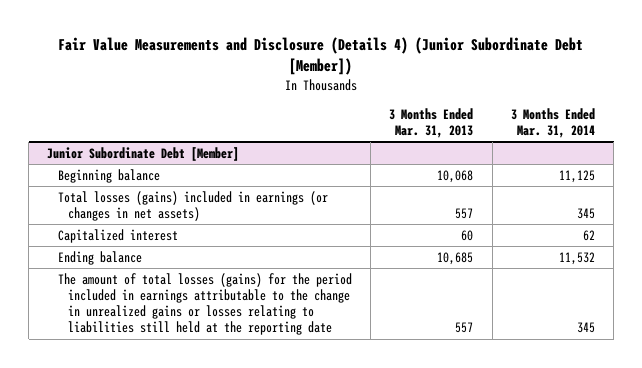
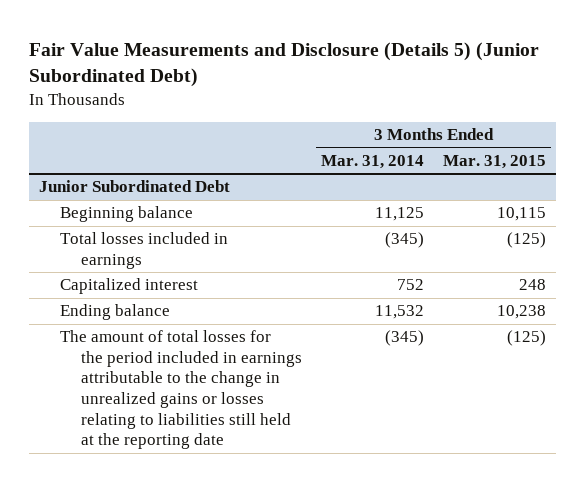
[58,36,584,76] Fair Value Measurements and Disclosure (Details 4) (Junior Subordinate Debt [Member]) -> [29,41,540,87] Fair Value Measurements and Disclosure (Details 5) (Junior Subordinated Debt)
[389,108,474,139] 3 Months Ended Mar. 31, 2013 -> none
none -> [443,154,547,169] Mar. 31, 2015
[47,146,240,161] Junior Subordinate Debt [Member] -> none
none -> [38,180,230,193] Junior Subordinated Debt
[57,190,328,221] Total losses (gains) included in earnings (or changes in net assets) -> [59,232,228,269] Total losses included in earnings
[576,207,595,219] 345 -> [385,232,425,249] (345)
[582,229,595,241] 62 -> [397,279,425,291] 752
[57,272,352,336] The amount of total losses (gains) for the period included in earnings attributable to the change in unrealized gains or losses relating to liabilities still held at the reporting date -> [59,330,303,450] The amount of total losses for the period included in earnings attributable to the change in unrealized gains or losses relating to liabilities still held at the reporting date
[576,322,595,334] 345 -> [385,330,425,347] (345)

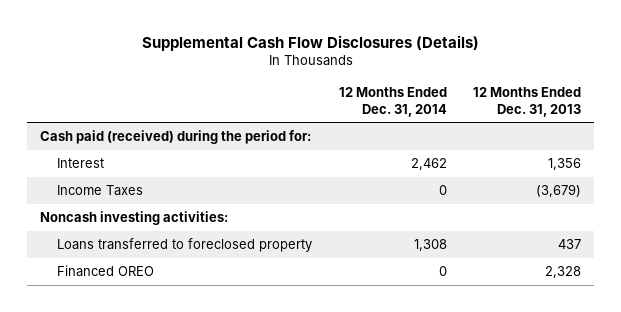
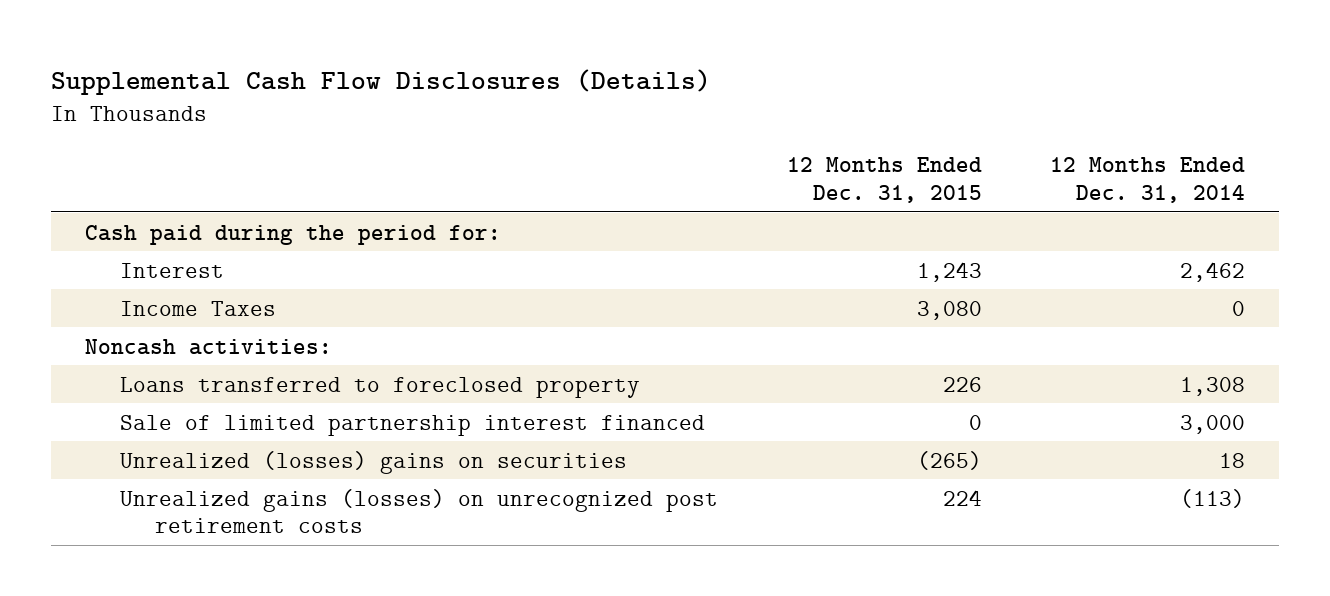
[472,86,581,117] 12 Months Ended Dec. 31, 2013 -> none
none -> [786,156,982,203] 12 Months Ended Dec. 31, 2015
[40,130,312,145] Cash paid (received) during the period for: -> [85,224,502,245] Cash paid during the period for:
[40,211,229,226] Noncash investing activities: -> [85,338,333,355] Noncash activities:
[57,265,155,278] Financed OREO -> none
none -> [120,414,706,436] Sale of limited partnership interest financed
none -> [120,450,628,474] Unrealized (losses) gains on securities
none -> [120,488,719,534] Unrealized gains (losses) on unrecognized post retirement costs

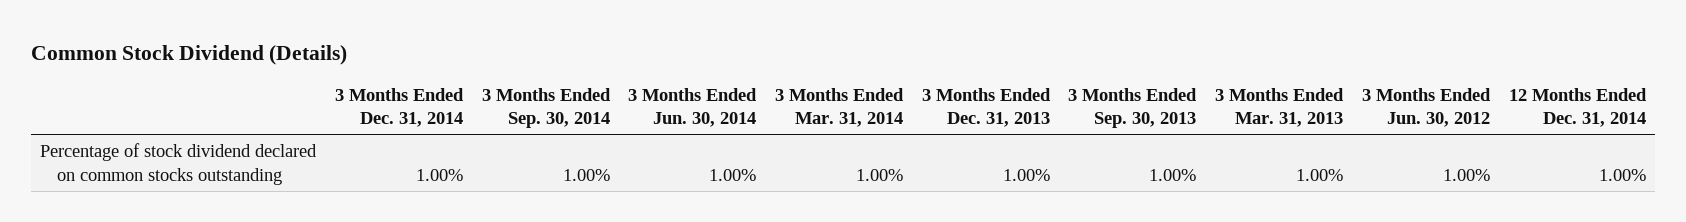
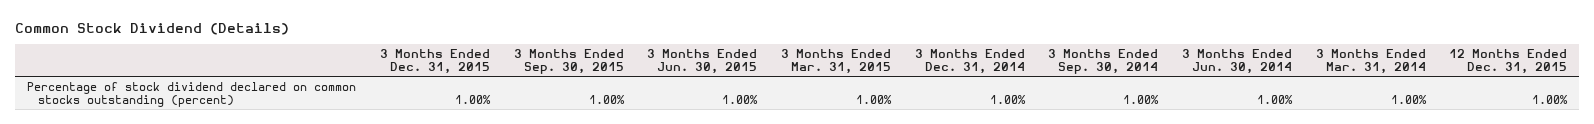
[921,87,1051,128] 3 Months Ended Dec. 31, 2013 -> none
[1068,87,1198,129] 3 Months Ended Sep. 30, 2013 -> none
[1215,87,1345,128] 3 Months Ended Mar. 31, 2013 -> none
[1361,87,1491,128] 3 Months Ended Jun. 30, 2012 -> none
[1508,87,1647,128] 12 Months Ended Dec. 31, 2014 -> none
none -> [379,49,490,75] 3 Months Ended Dec. 31, 2015
none -> [513,49,624,75] 3 Months Ended Sep. 30, 2015
none -> [647,49,758,75] 3 Months Ended Jun. 30, 2015
none -> [780,49,891,75] 3 Months Ended Mar. 31, 2015
none -> [1449,49,1568,75] 12 Months Ended Dec. 31, 2015
[40,143,318,185] Percentage of stock dividend declared on common stocks outstanding -> [27,81,357,107] Percentage of stock dividend declared on common stocks outstanding (percent)

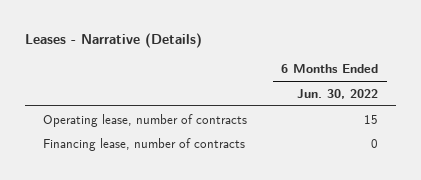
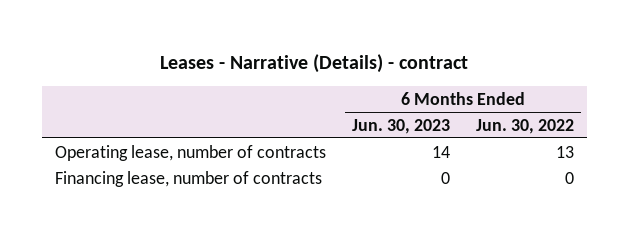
[25,33,203,49] Leases - Narrative (Details) -> [160,53,469,73] Leases - Narrative (Details) - contract
none -> [351,118,450,134] Jun. 30, 2023
[364,114,379,124] 15 -> [555,145,574,158] 13

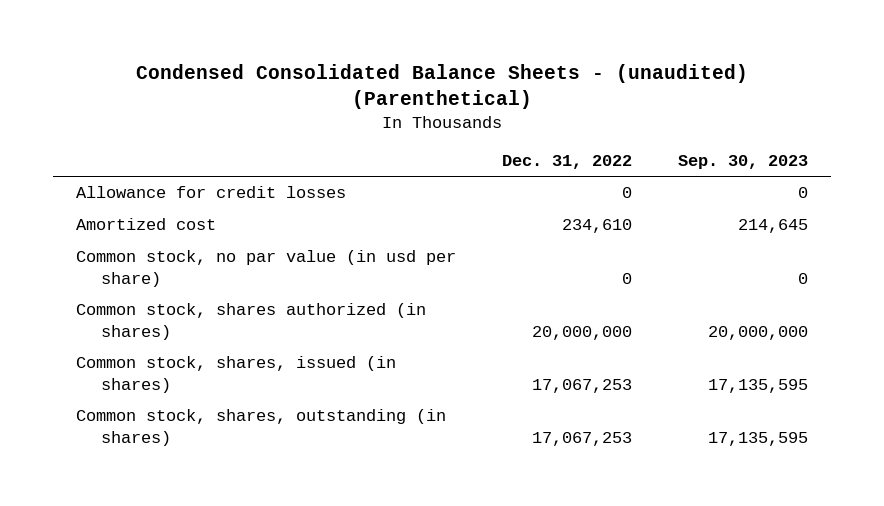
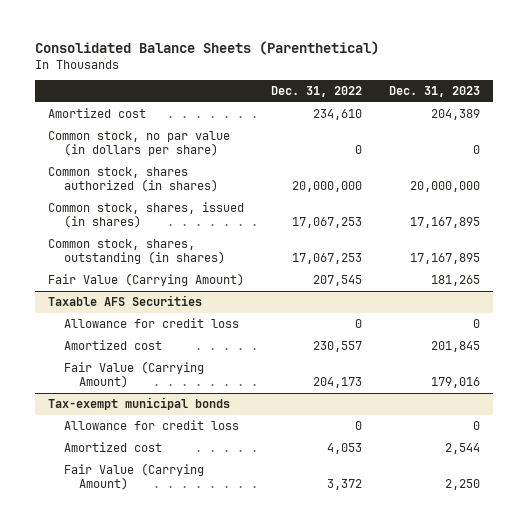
[136,64,749,110] Condensed Consolidated Balance Sheets - (unaudited) (Parenthetical) -> [34,40,379,55] Consolidated Balance Sheets (Parenthetical)
[678,155,809,170] Sep. 30, 2023 -> none
none -> [389,86,481,98] Dec. 31, 2023
[76,186,347,199] Allowance for credit losses -> none
[76,250,457,287] Common stock, no par value (in usd per share) -> [48,130,231,157] Common stock, no par value (in dollars per share)
none -> [48,272,245,286] Fair Value (Carrying Amount)
none -> [48,294,203,306] Taxable AFS Securities
none -> [63,317,239,328] Allowance for credit loss
none -> [63,339,162,350] Amortized cost
none -> [63,360,204,389] Fair Value (Carrying Amount)
none -> [48,396,231,410] Tax-exempt municipal bonds
none -> [63,419,239,430] Allowance for credit loss
none -> [63,441,162,452] Amortized cost
none -> [63,462,204,491] Fair Value (Carrying Amount)

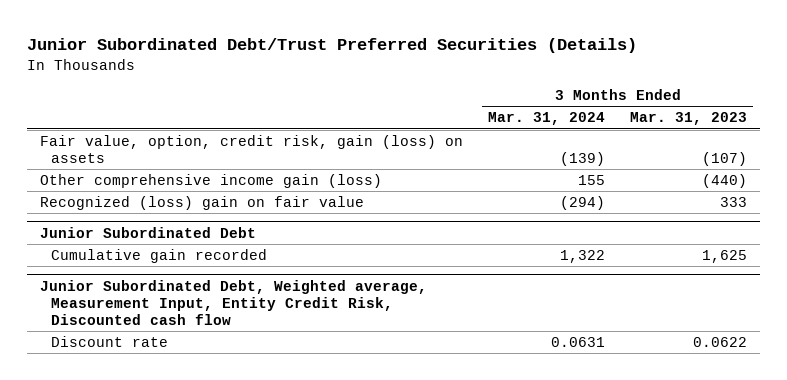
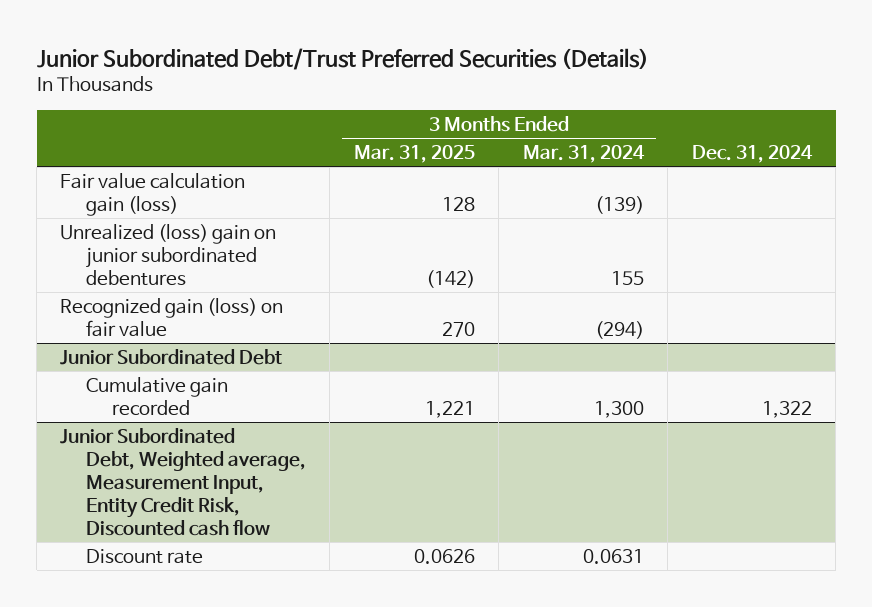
[630,112,748,126] Mar. 31, 2023 -> none
none -> [353,145,475,164] Mar. 31, 2025
none -> [691,145,813,164] Dec. 31, 2024
[39,134,463,164] Fair value, option, credit risk, gain (loss) on assets -> [60,172,246,216] Fair value calculation gain (loss)
[39,173,382,188] Other comprehensive income gain (loss) -> [60,223,277,286] Unrealized (loss) gain on junior subordinated debentures
[39,195,364,210] Recognized (loss) gain on fair value -> [60,297,284,337] Recognized gain (loss) on fair value
[559,249,605,263] 1,322 -> [593,400,644,418] 1,300

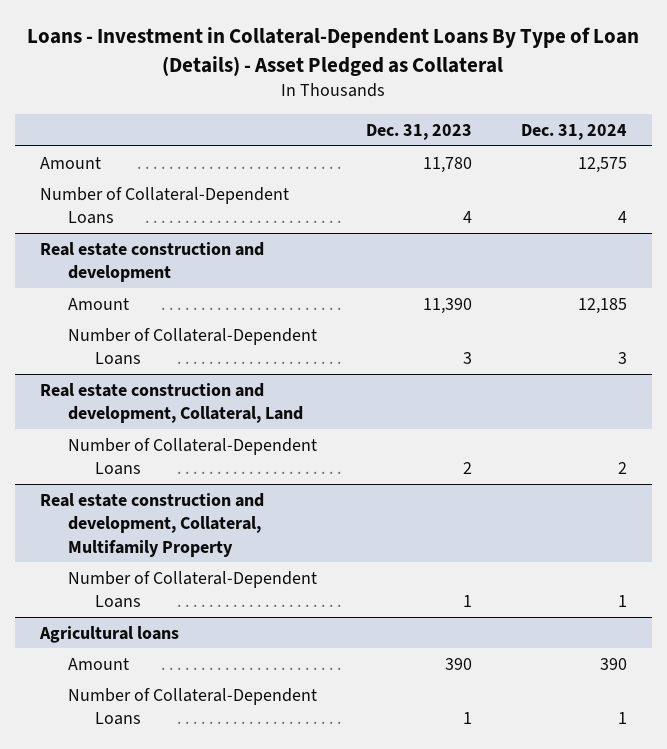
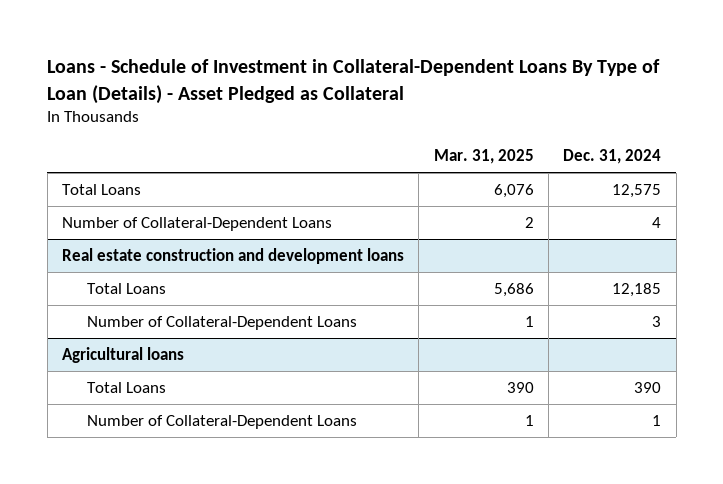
[27,27,640,76] Loans - Investment in Collateral-Dependent Loans By Type of Loan (Details) - Asset Pledged as Collateral -> [47,59,661,104] Loans - Schedule of Investment in Collateral-Dependent Loans By Type of Loan (Details) - Asset Pledged as Collateral
[365,124,472,141] Dec. 31, 2023 -> none
none -> [433,149,534,165] Mar. 31, 2025
[39,156,101,169] Amount -> [62,183,142,195] Total Loans
[39,241,264,283] Real estate construction and development -> [62,247,405,264] Real estate construction and development loans
[67,297,129,310] Amount -> [86,282,166,294] Total Loans
[39,382,303,424] Real estate construction and development, Collateral, Land -> none
[67,437,317,476] Number of Collateral-Dependent Loans -> none
[39,492,264,557] Real estate construction and development, Collateral, Multifamily Property -> none
[67,570,317,609] Number of Collateral-Dependent Loans -> none
[67,657,129,670] Amount -> [86,381,166,393] Total Loans

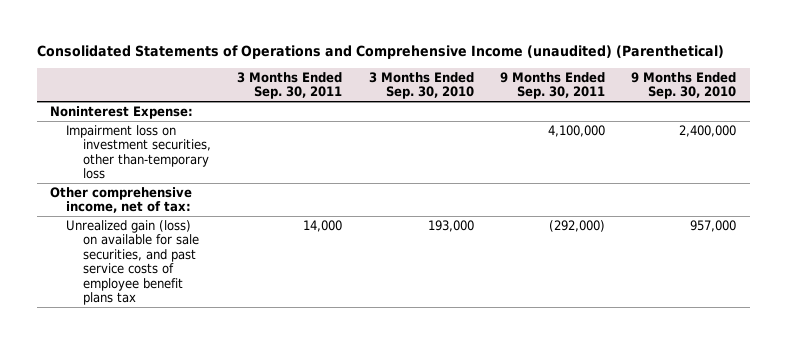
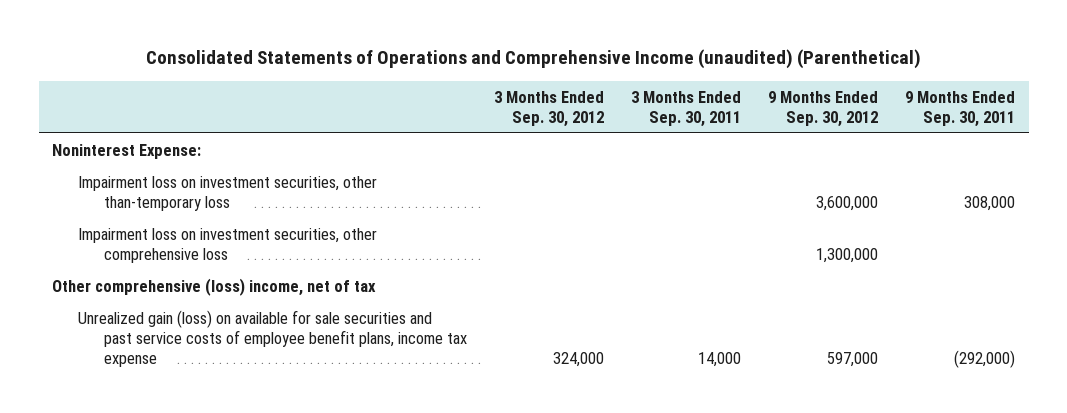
[368,71,474,100] 3 Months Ended Sep. 30, 2010 -> none
[631,71,737,100] 9 Months Ended Sep. 30, 2010 -> none
none -> [494,90,605,127] 3 Months Ended Sep. 30, 2012
none -> [768,90,879,127] 9 Months Ended Sep. 30, 2012
[548,124,606,137] 4,100,000 -> [964,195,1016,211] 308,000
none -> [78,228,378,263] Impairment loss on investment securities, other comprehensive loss
[49,186,192,214] Other comprehensive income, net of tax: -> [52,278,377,297] Other comprehensive (loss) income, net of tax
[66,219,199,306] Unrealized gain (loss) on available for sale securities, and past service costs of employee benefit plans tax -> [78,310,468,367] Unrealized gain (loss) on available for sale securities and past service costs of employee benefit plans, income tax expense

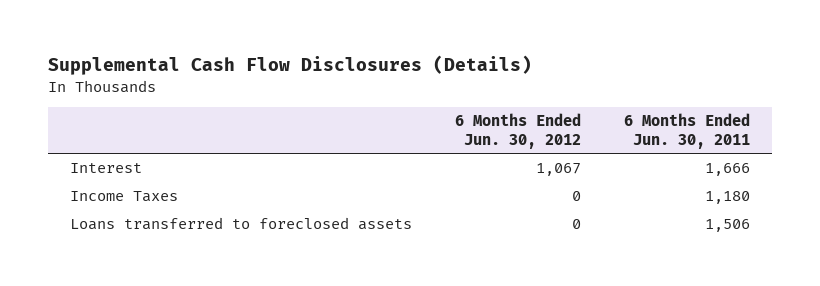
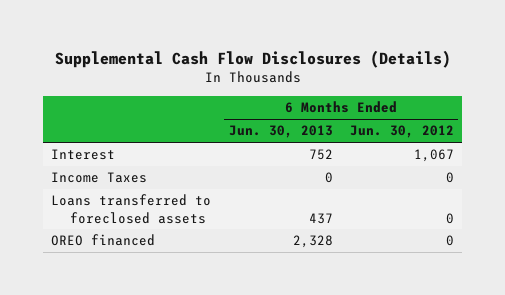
[624,113,751,149] 6 Months Ended Jun. 30, 2011 -> none
none -> [228,125,333,139] Jun. 30, 2013
none -> [51,234,156,247] OREO financed

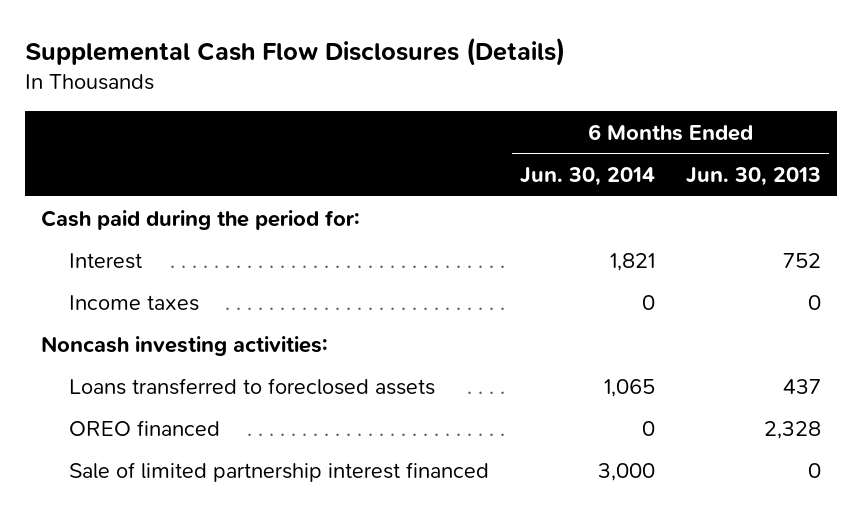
[349,125,454,139] Jun. 30, 2012 -> none
none -> [520,167,656,187] Jun. 30, 2014
none -> [41,209,361,230] Cash paid during the period for:
[51,172,148,184] Income Taxes -> [68,294,199,311] Income taxes
none -> [41,335,329,356] Noncash investing activities:
none -> [68,461,489,482] Sale of limited partnership interest financed

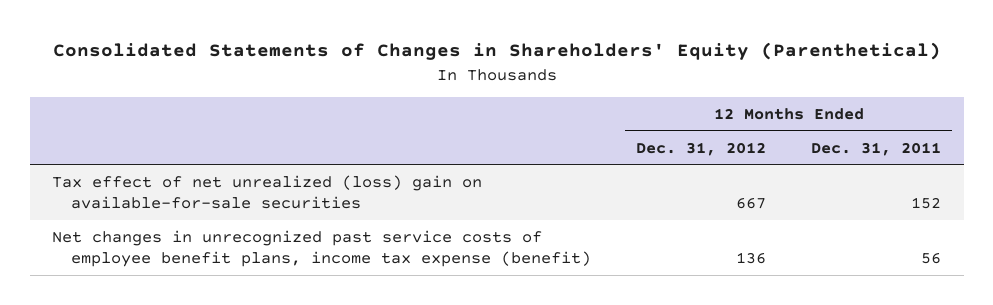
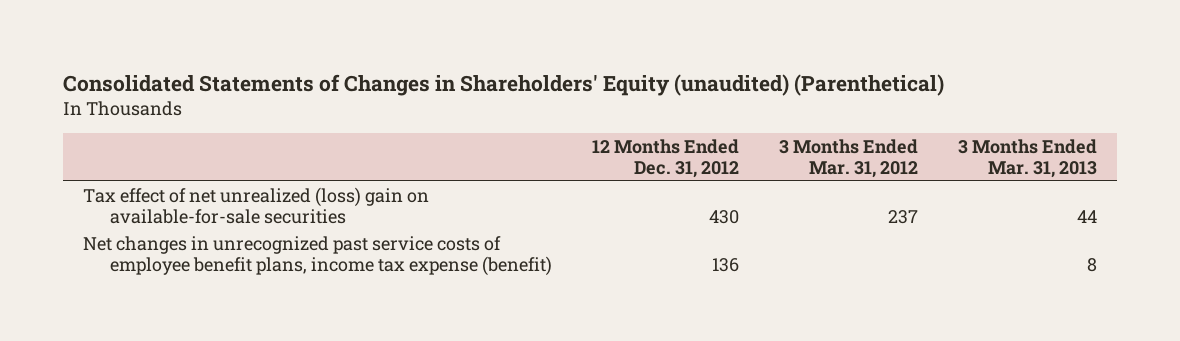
[52,42,941,61] Consolidated Statements of Changes in Shareholders' Equity (Parenthetical) -> [62,73,944,96] Consolidated Statements of Changes in Shareholders' Equity (unaudited) (Parenthetical)
[811,141,942,156] Dec. 31, 2011 -> none
none -> [779,138,919,179] 3 Months Ended Mar. 31, 2012
none -> [958,138,1098,179] 3 Months Ended Mar. 31, 2013
[736,197,767,210] 667 -> [709,209,740,224] 430

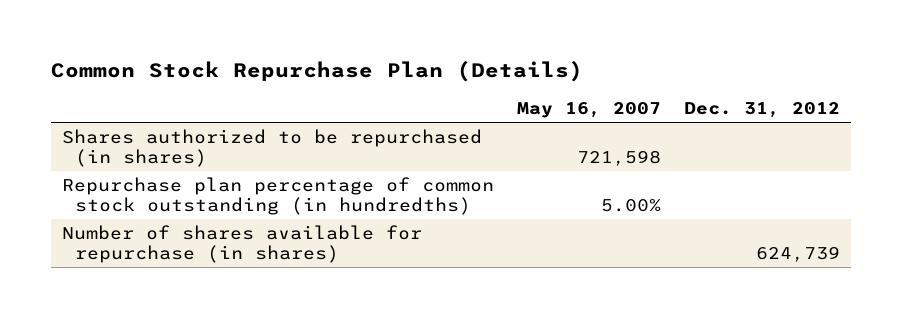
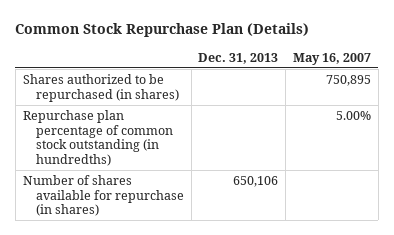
[683,102,840,119] Dec. 31, 2012 -> none
none -> [198,52,279,64] Dec. 31, 2013
[577,150,662,167] 721,598 -> [325,74,371,86] 750,895

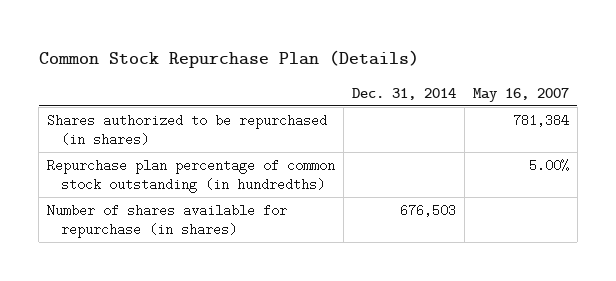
[198,52,279,64] Dec. 31, 2013 -> none
none -> [352,87,457,100] Dec. 31, 2014
[325,74,371,86] 750,895 -> [513,113,570,127] 781,384

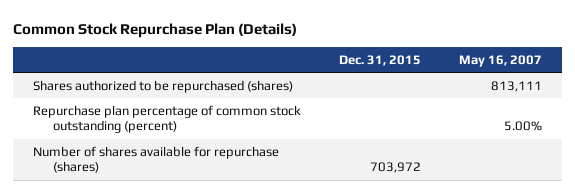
[352,87,457,100] Dec. 31, 2014 -> none
none -> [339,54,422,66] Dec. 31, 2015
[47,113,328,147] Shares authorized to be repurchased (in shares) -> [32,79,293,93] Shares authorized to be repurchased (shares)
[513,113,570,127] 781,384 -> [491,80,543,92] 813,111
[47,158,336,194] Repurchase plan percentage of common stock outstanding (in hundredths) -> [32,104,301,134] Repurchase plan percentage of common stock outstanding (percent)
[47,203,288,239] Number of shares available for repurchase (in shares) -> [32,145,279,174] Number of shares available for repurchase (shares)

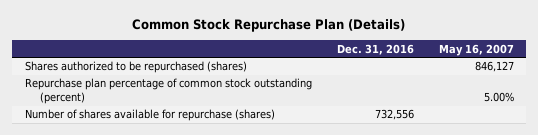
[339,54,422,66] Dec. 31, 2015 -> none
none -> [336,43,414,55] Dec. 31, 2016
[491,80,543,92] 813,111 -> [474,61,514,73] 846,127

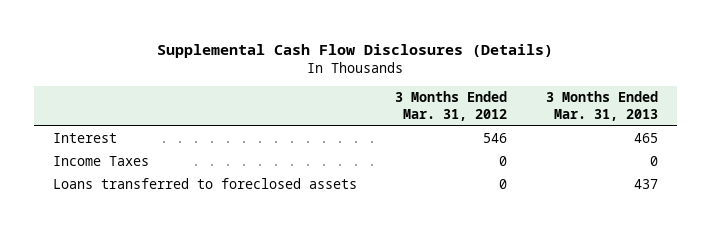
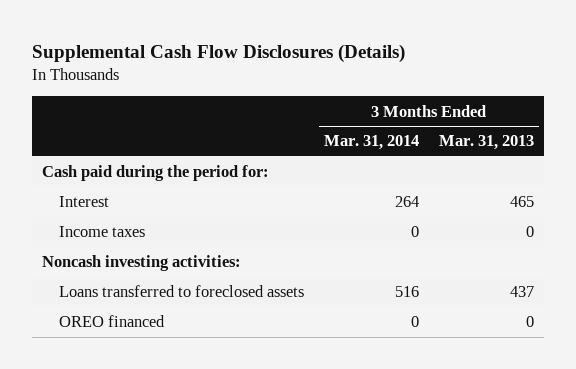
[395,91,508,121] 3 Months Ended Mar. 31, 2012 -> none
none -> [323,135,419,151] Mar. 31, 2014
none -> [41,165,269,182] Cash paid during the period for:
[53,156,150,167] Income Taxes -> [58,226,145,238] Income taxes
none -> [41,255,241,272] Noncash investing activities:
none -> [58,315,165,328] OREO financed

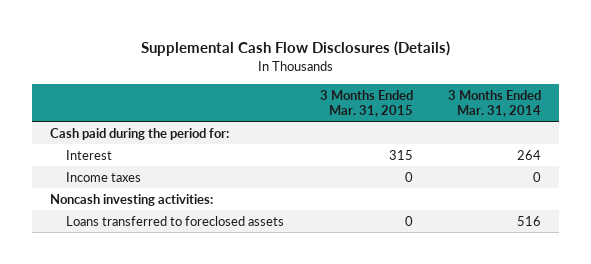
[438,135,534,151] Mar. 31, 2013 -> none
none -> [319,89,413,118] 3 Months Ended Mar. 31, 2015
[58,315,165,328] OREO financed -> none

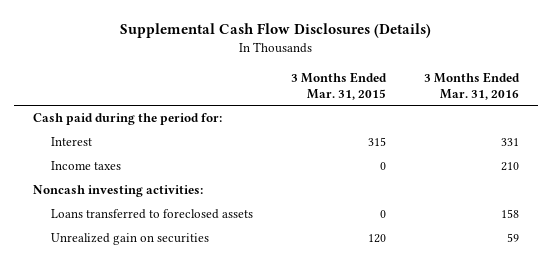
[448,89,542,118] 3 Months Ended Mar. 31, 2014 -> none
none -> [424,71,521,100] 3 Months Ended Mar. 31, 2016
none -> [50,233,209,246] Unrealized gain on securities

